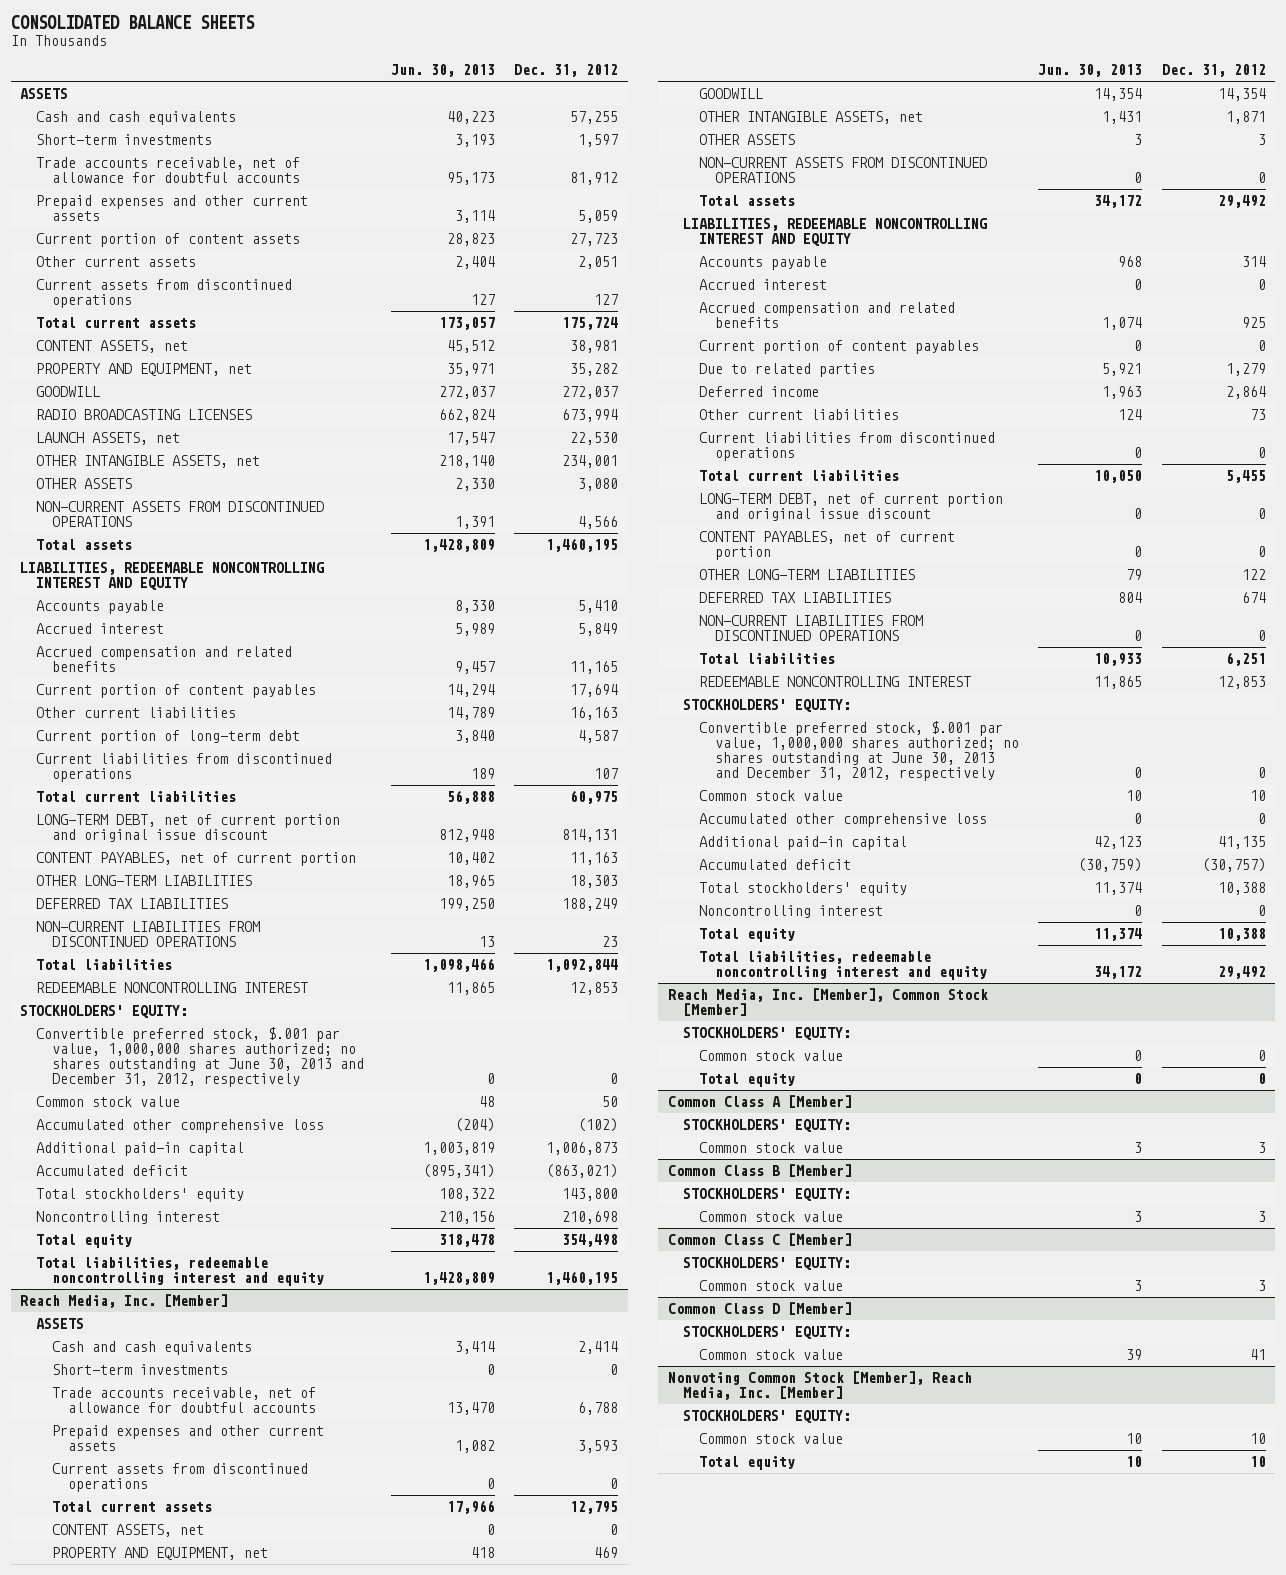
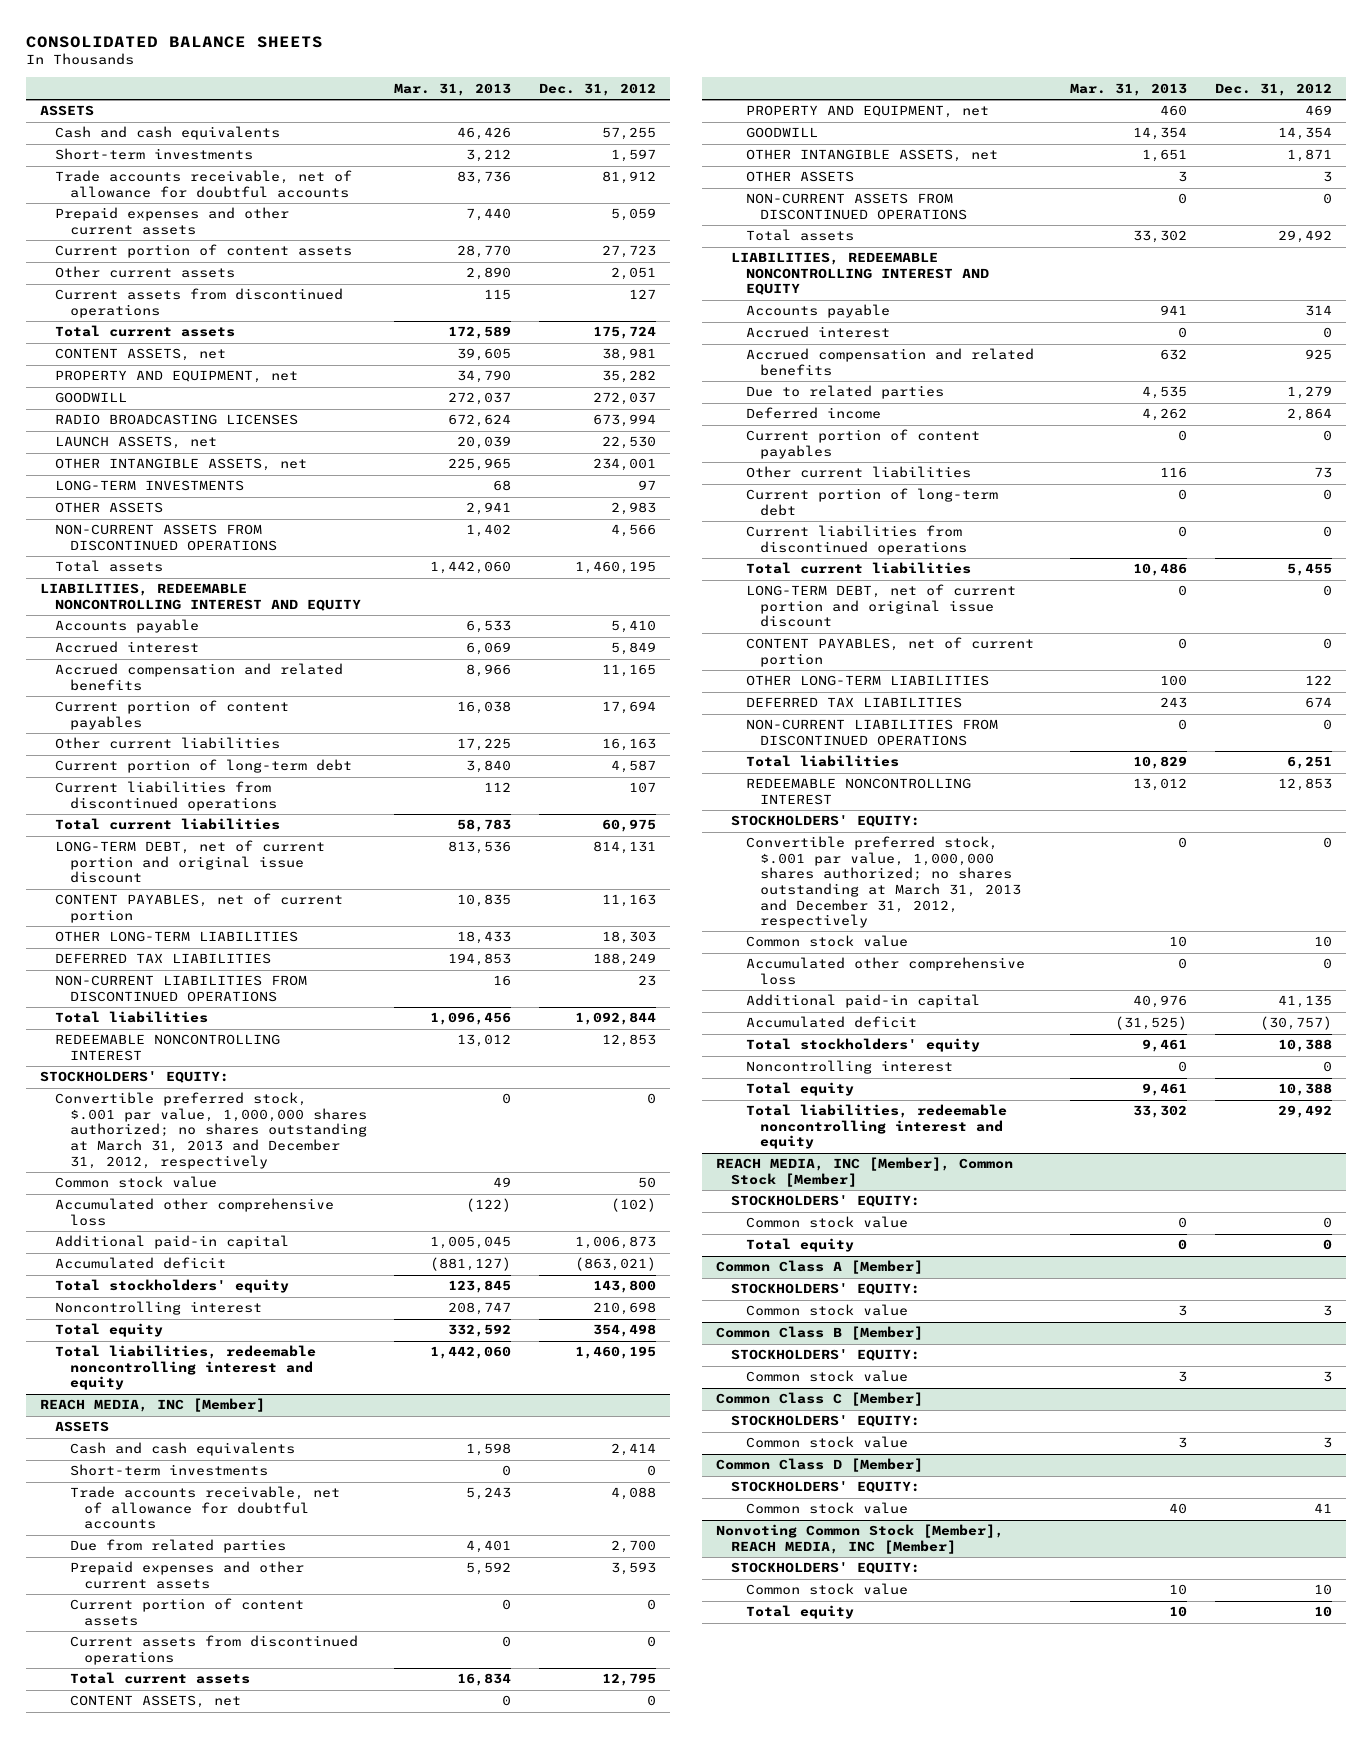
[391,64,496,78] Jun. 30, 2013 -> none
none -> [394,82,512,96] Mar. 31, 2013
none -> [55,480,245,492] LONG-TERM INVESTMENTS
[578,478,619,492] 3,080 -> [611,502,657,516] 2,983
[36,1027,365,1087] Convertible preferred stock, $.001 par value, 1,000,000 shares authorized; no shares outstanding at June 30, 2013 and December 31, 2012, respectively -> [55,1092,367,1169] Convertible preferred stock, $.001 par value, 1,000,000 shares authorized; no shares outstanding at March 31, 2013 and December 31, 2012, respectively
[20,1294,229,1309] Reach Media, Inc. [Member] -> [40,1398,266,1413] REACH MEDIA, INC [Member]
[578,1402,619,1416] 6,788 -> [611,1487,657,1501] 4,088
none -> [69,1539,286,1554] Due from related parties
none -> [69,1598,304,1626] Current portion of content assets
[699,340,980,355] Current portion of content payables -> none
none -> [745,429,980,459] Current portion of content payables
none -> [745,488,998,516] Current portion of long-term debt
[699,721,1020,781] Convertible preferred stock, $.001 par value, 1,000,000 shares authorized; no shares outstanding at June 30, 2013 and December 31, 2012, respectively -> [745,836,1022,929] Convertible preferred stock, $.001 par value, 1,000,000 shares authorized; no shares outstanding at March 31, 2013 and December 31, 2012, respectively
[667,988,988,1017] Reach Media, Inc. [Member], Common Stock [Member] -> [716,1157,1014,1187] REACH MEDIA, INC [Member], Common Stock [Member]
[667,1371,972,1401] Nonvoting Common Stock [Member], Reach Media, Inc. [Member] -> [716,1524,1005,1554] Nonvoting Common Stock [Member], REACH MEDIA, INC [Member]

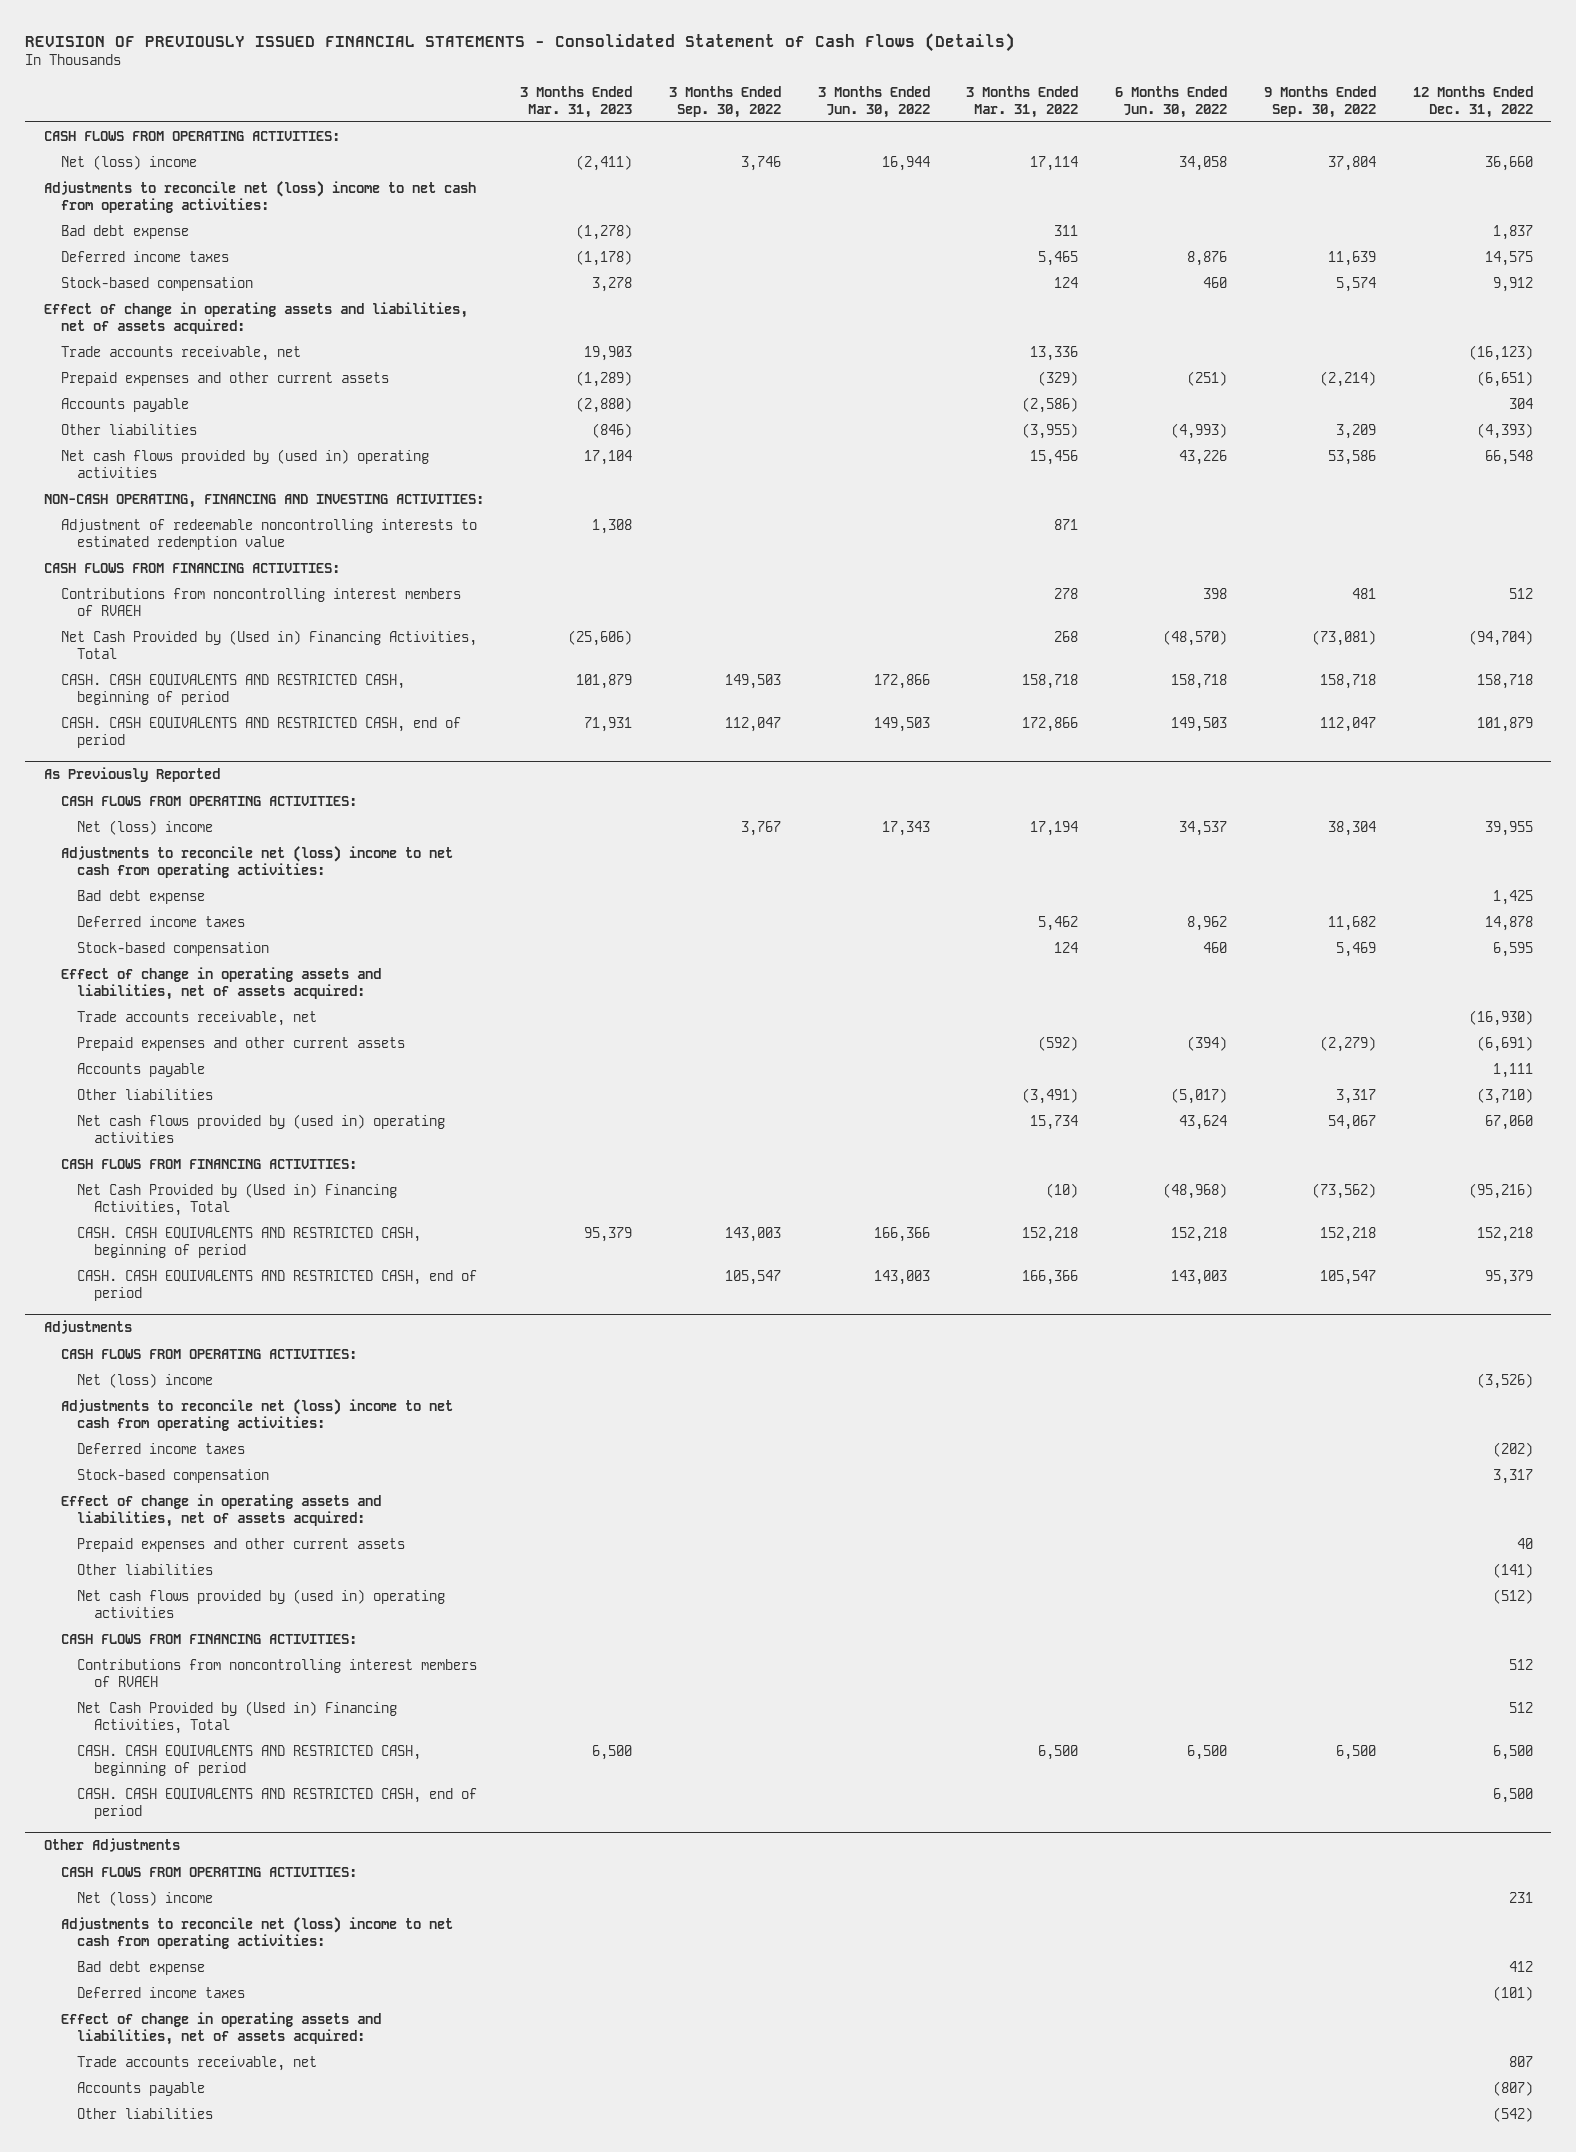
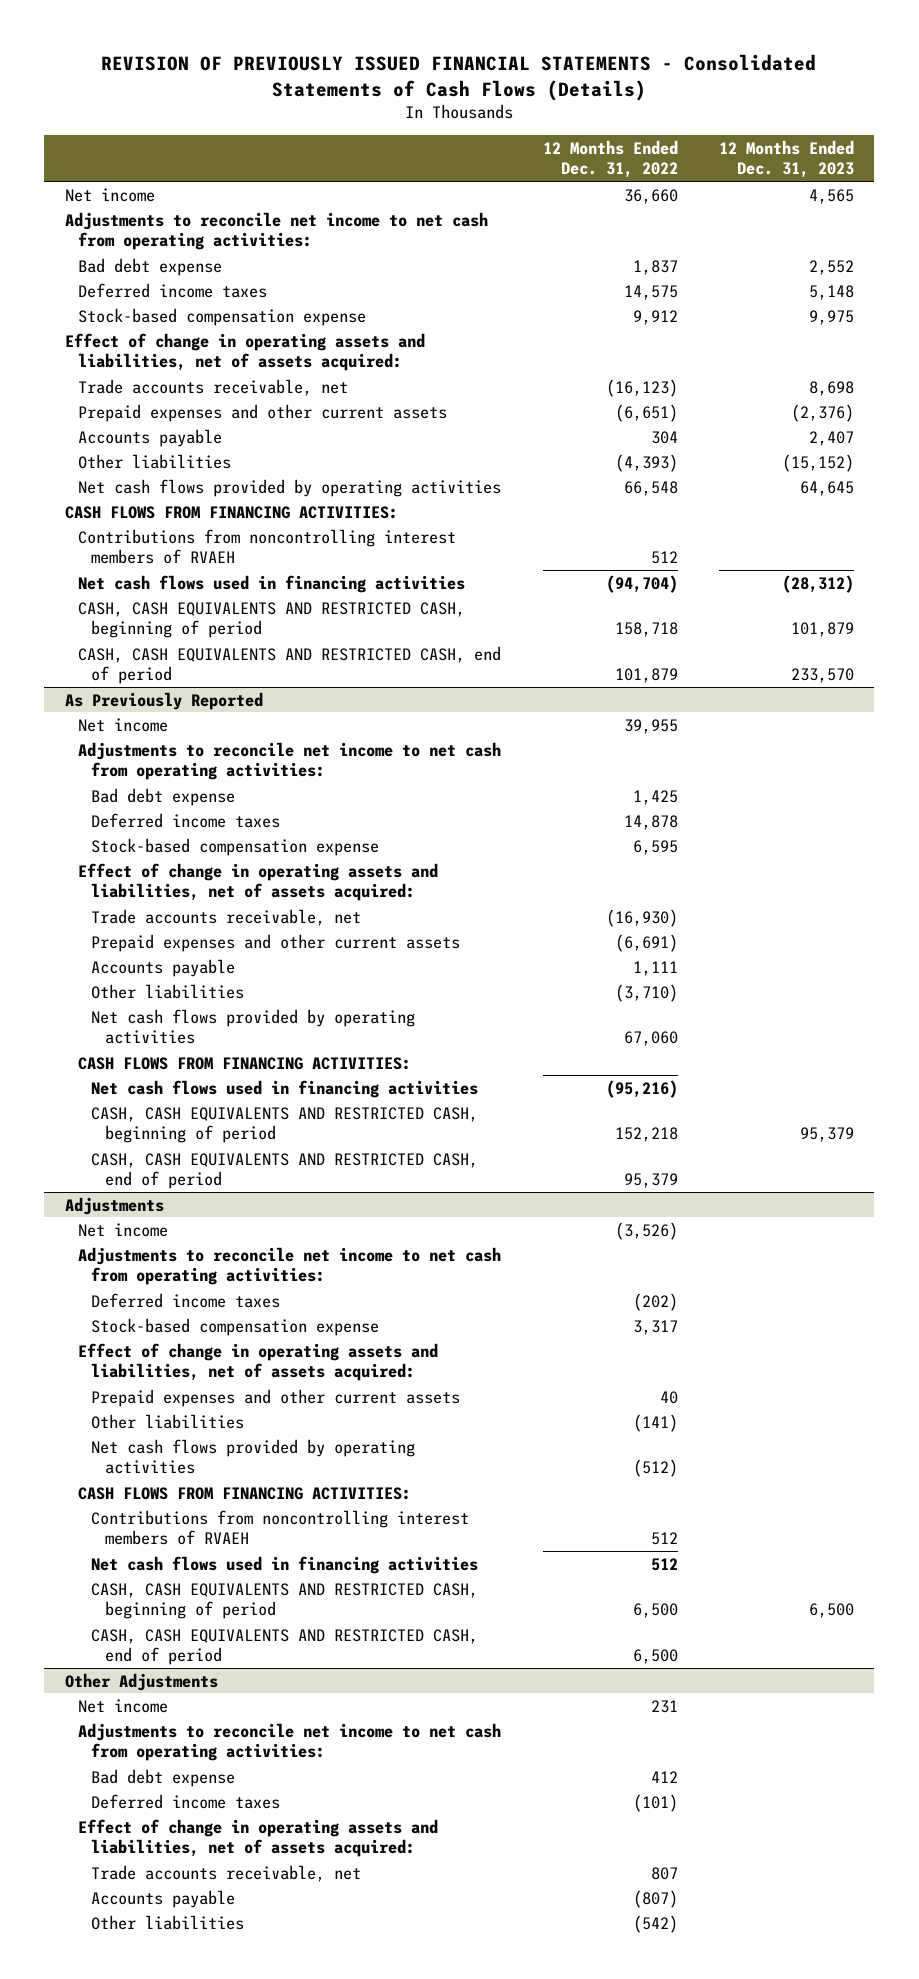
[25,32,1016,52] REVISION OF PREVIOUSLY ISSUED FINANCIAL STATEMENTS - Consolidated Statement of Cash Flows (Details) -> [101,54,817,101] REVISION OF PREVIOUSLY ISSUED FINANCIAL STATEMENTS - Consolidated Statements of Cash Flows (Details)
[520,85,633,118] 3 Months Ended Mar. 31, 2023 -> none
[669,85,782,118] 3 Months Ended Sep. 30, 2022 -> none
[817,85,930,118] 3 Months Ended Jun. 30, 2022 -> none
[966,85,1079,118] 3 Months Ended Mar. 31, 2022 -> none
[1115,85,1228,118] 6 Months Ended Jun. 30, 2022 -> none
[1263,85,1376,118] 9 Months Ended Sep. 30, 2022 -> none
none -> [718,139,854,179] 12 Months Ended Dec. 31, 2023
[43,130,340,141] CASH FLOWS FROM OPERATING ACTIVITIES: -> none
[60,154,197,170] Net (loss) income -> [64,187,155,202] Net income
[43,180,476,213] Adjustments to reconcile net (loss) income to net cash from operating activities: -> [64,211,488,251] Adjustments to reconcile net income to net cash from operating activities:
[60,276,253,291] Stock-based compensation -> [78,307,367,326] Stock-based compensation expense
[43,493,484,508] NON-CASH OPERATING, FINANCING AND INVESTING ACTIVITIES: -> none
[60,518,477,550] Adjustment of redeemable noncontrolling interests to estimated redemption value -> none
[60,448,429,478] Net cash flows provided by (used in) operating activities -> [78,478,502,497] Net cash flows provided by operating activities
[60,629,477,659] Net Cash Provided by (Used in) Financing Activities, Total -> [78,574,466,593] Net cash flows used in financing activities
[60,673,405,705] CASH. CASH EQUIVALENTS AND RESTRICTED CASH, beginning of period -> [78,601,466,639] CASH, CASH EQUIVALENTS AND RESTRICTED CASH, beginning of period
[60,716,461,748] CASH. CASH EQUIVALENTS AND RESTRICTED CASH, end of period -> [78,645,502,685] CASH, CASH EQUIVALENTS AND RESTRICTED CASH, end of period
[60,795,357,806] CASH FLOWS FROM OPERATING ACTIVITIES: -> none
[77,819,214,835] Net (loss) income -> [78,717,169,732] Net income
[60,845,453,878] Adjustments to reconcile net (loss) income to net cash from operating activities: -> [78,741,502,781] Adjustments to reconcile net income to net cash from operating activities:
[77,941,270,956] Stock-based compensation -> [91,837,380,856] Stock-based compensation expense
[77,1113,446,1143] Net cash flows provided by (used in) operating activities -> [91,1008,416,1045] Net cash flows provided by operating activities
[77,1182,398,1216] Net Cash Provided by (Used in) Financing Activities, Total -> [91,1079,479,1098] Net cash flows used in financing activities
[77,1226,422,1258] CASH. CASH EQUIVALENTS AND RESTRICTED CASH, beginning of period -> [91,1106,479,1144] CASH, CASH EQUIVALENTS AND RESTRICTED CASH, beginning of period
[77,1269,478,1301] CASH. CASH EQUIVALENTS AND RESTRICTED CASH, end of period -> [91,1152,479,1190] CASH, CASH EQUIVALENTS AND RESTRICTED CASH, end of period
[60,1348,357,1359] CASH FLOWS FROM OPERATING ACTIVITIES: -> none
[77,1372,214,1388] Net (loss) income -> [78,1222,169,1237] Net income
[60,1398,453,1431] Adjustments to reconcile net (loss) income to net cash from operating activities: -> [78,1246,502,1286] Adjustments to reconcile net income to net cash from operating activities:
[77,1468,270,1483] Stock-based compensation -> [91,1317,380,1336] Stock-based compensation expense
[77,1588,446,1618] Net cash flows provided by (used in) operating activities -> [91,1438,416,1475] Net cash flows provided by operating activities
[77,1700,398,1734] Net Cash Provided by (Used in) Financing Activities, Total -> [91,1555,479,1574] Net cash flows used in financing activities
[77,1744,422,1776] CASH. CASH EQUIVALENTS AND RESTRICTED CASH, beginning of period -> [91,1582,479,1620] CASH, CASH EQUIVALENTS AND RESTRICTED CASH, beginning of period
[77,1787,478,1819] CASH. CASH EQUIVALENTS AND RESTRICTED CASH, end of period -> [91,1628,479,1666] CASH, CASH EQUIVALENTS AND RESTRICTED CASH, end of period
[60,1866,357,1877] CASH FLOWS FROM OPERATING ACTIVITIES: -> none
[77,1890,214,1906] Net (loss) income -> [78,1698,169,1713] Net income
[60,1916,453,1949] Adjustments to reconcile net (loss) income to net cash from operating activities: -> [78,1722,502,1762] Adjustments to reconcile net income to net cash from operating activities:

